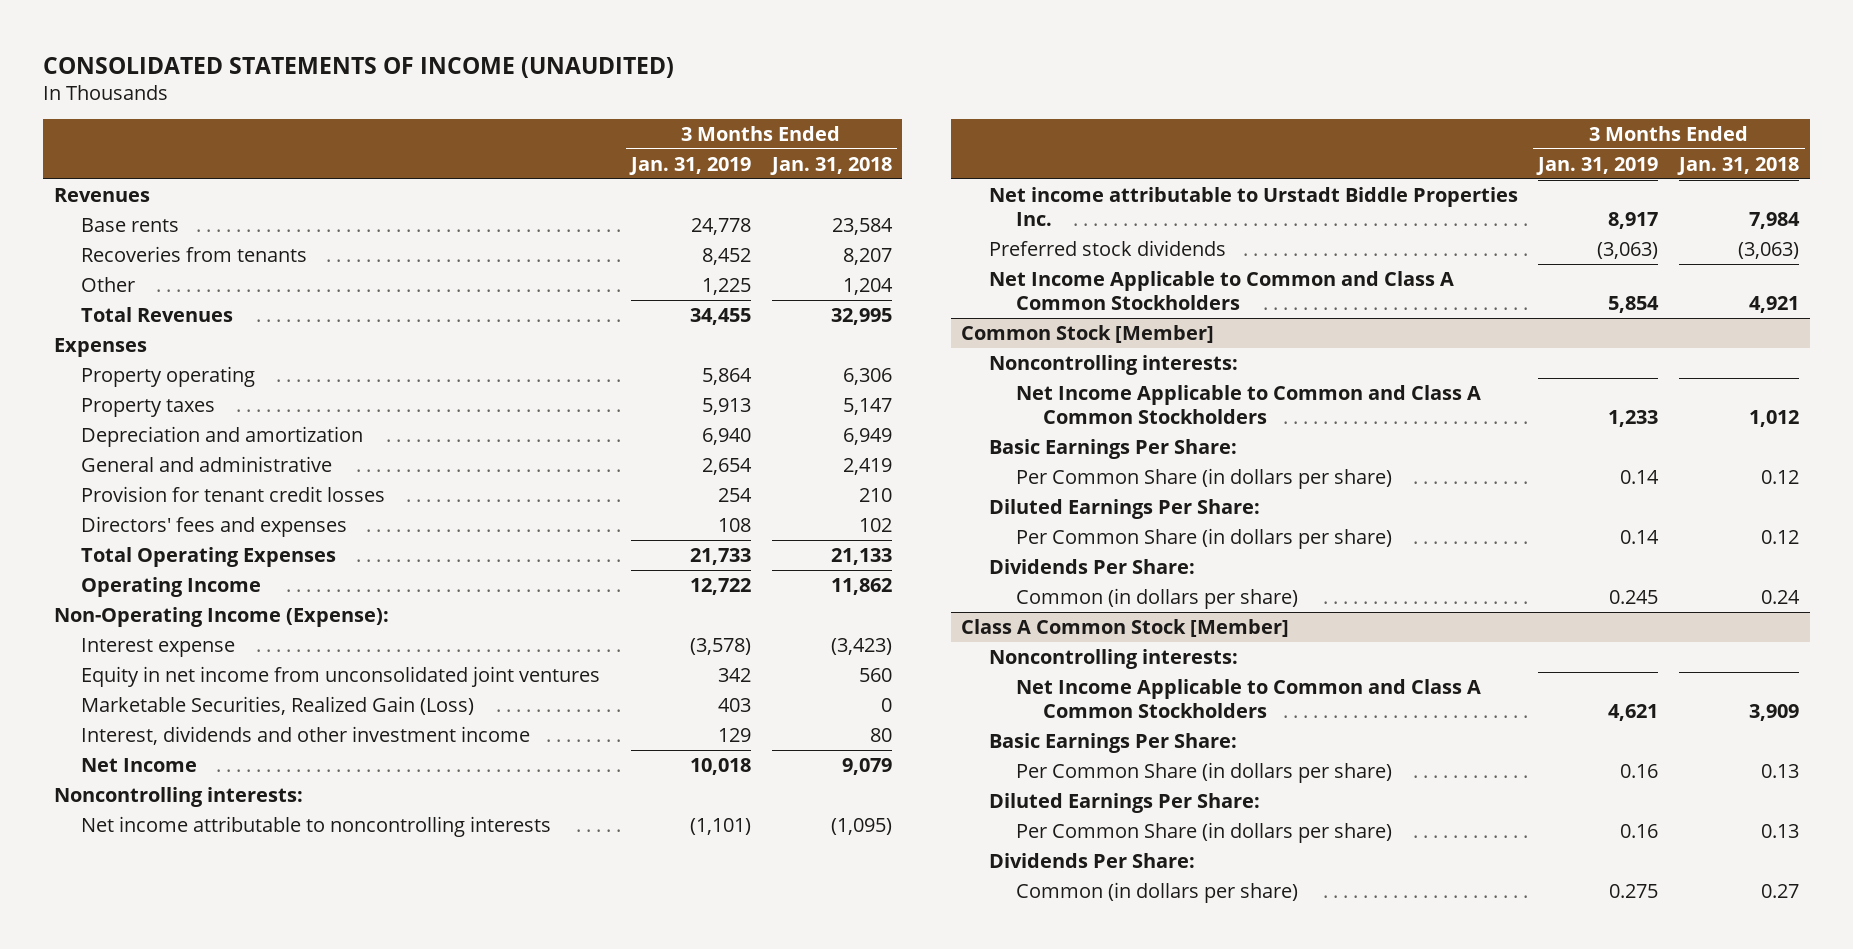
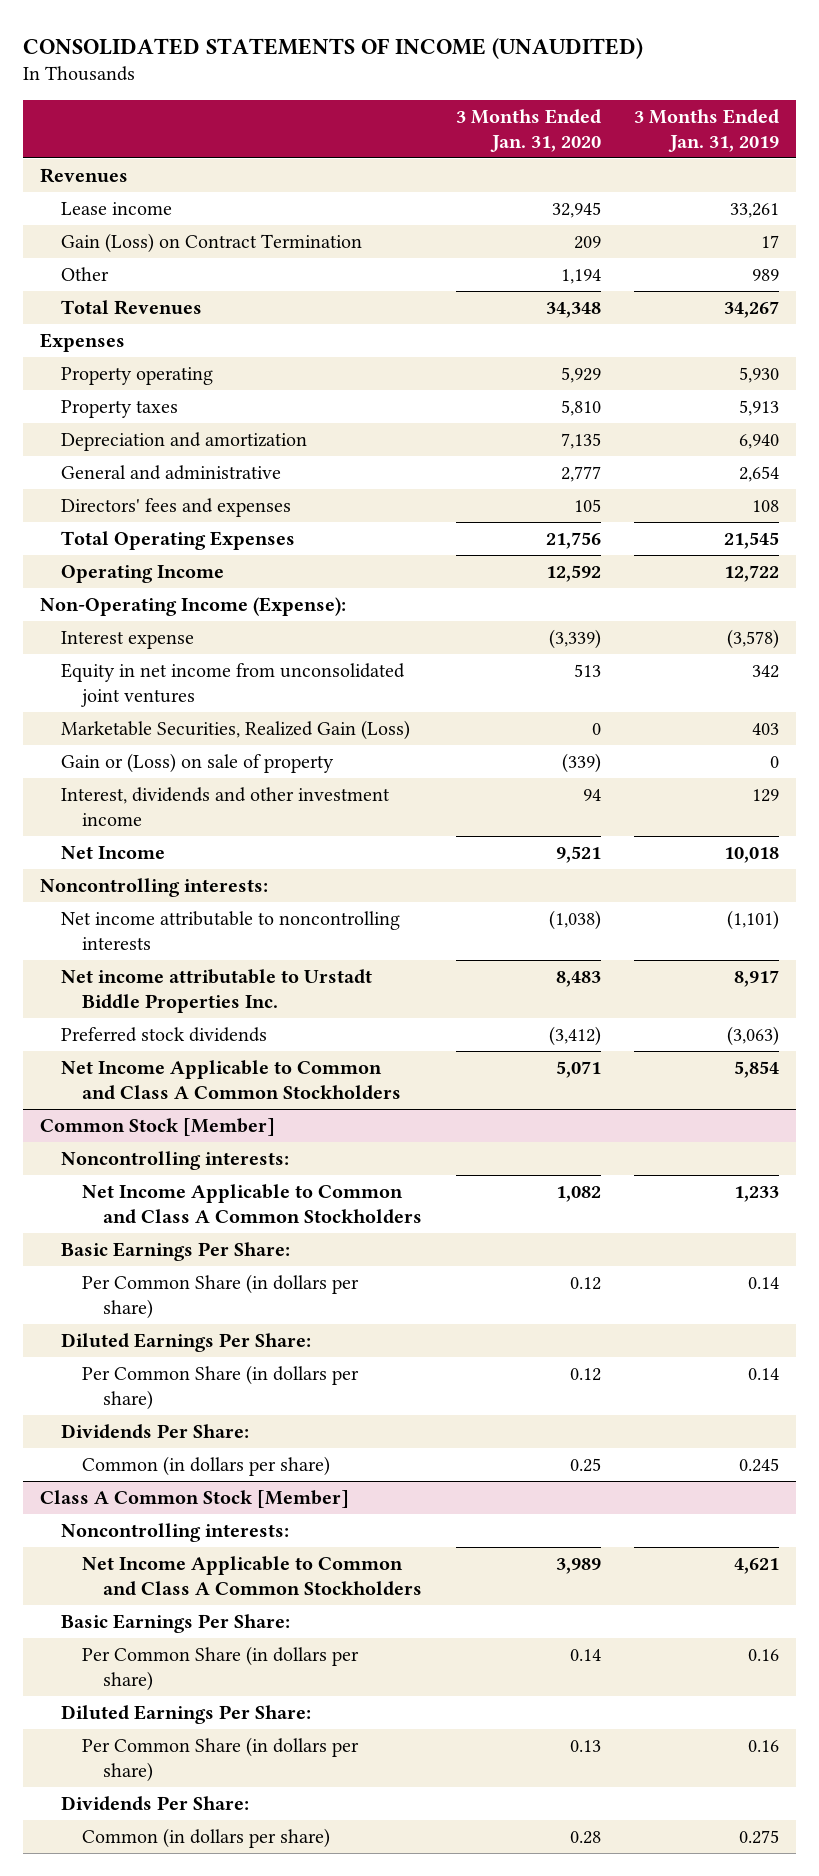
[769,156,892,175] Jan. 31, 2018 -> none
none -> [455,108,601,152] 3 Months Ended Jan. 31, 2020
[81,217,180,232] Base rents -> none
[81,245,308,262] Recoveries from tenants -> none
none -> [60,201,172,215] Lease income
none -> [60,232,362,253] Gain (Loss) on Contract Termination
[702,277,752,295] 1,225 -> [752,268,780,281] 989
[690,307,752,325] 34,455 -> [724,300,780,318] 34,267
[702,367,753,385] 5,864 -> [739,366,780,383] 5,930
[81,485,386,502] Provision for tenant credit losses -> none
[690,547,752,565] 21,733 -> [724,531,780,549] 21,545
none -> [60,752,334,773] Gain or (Loss) on sale of property

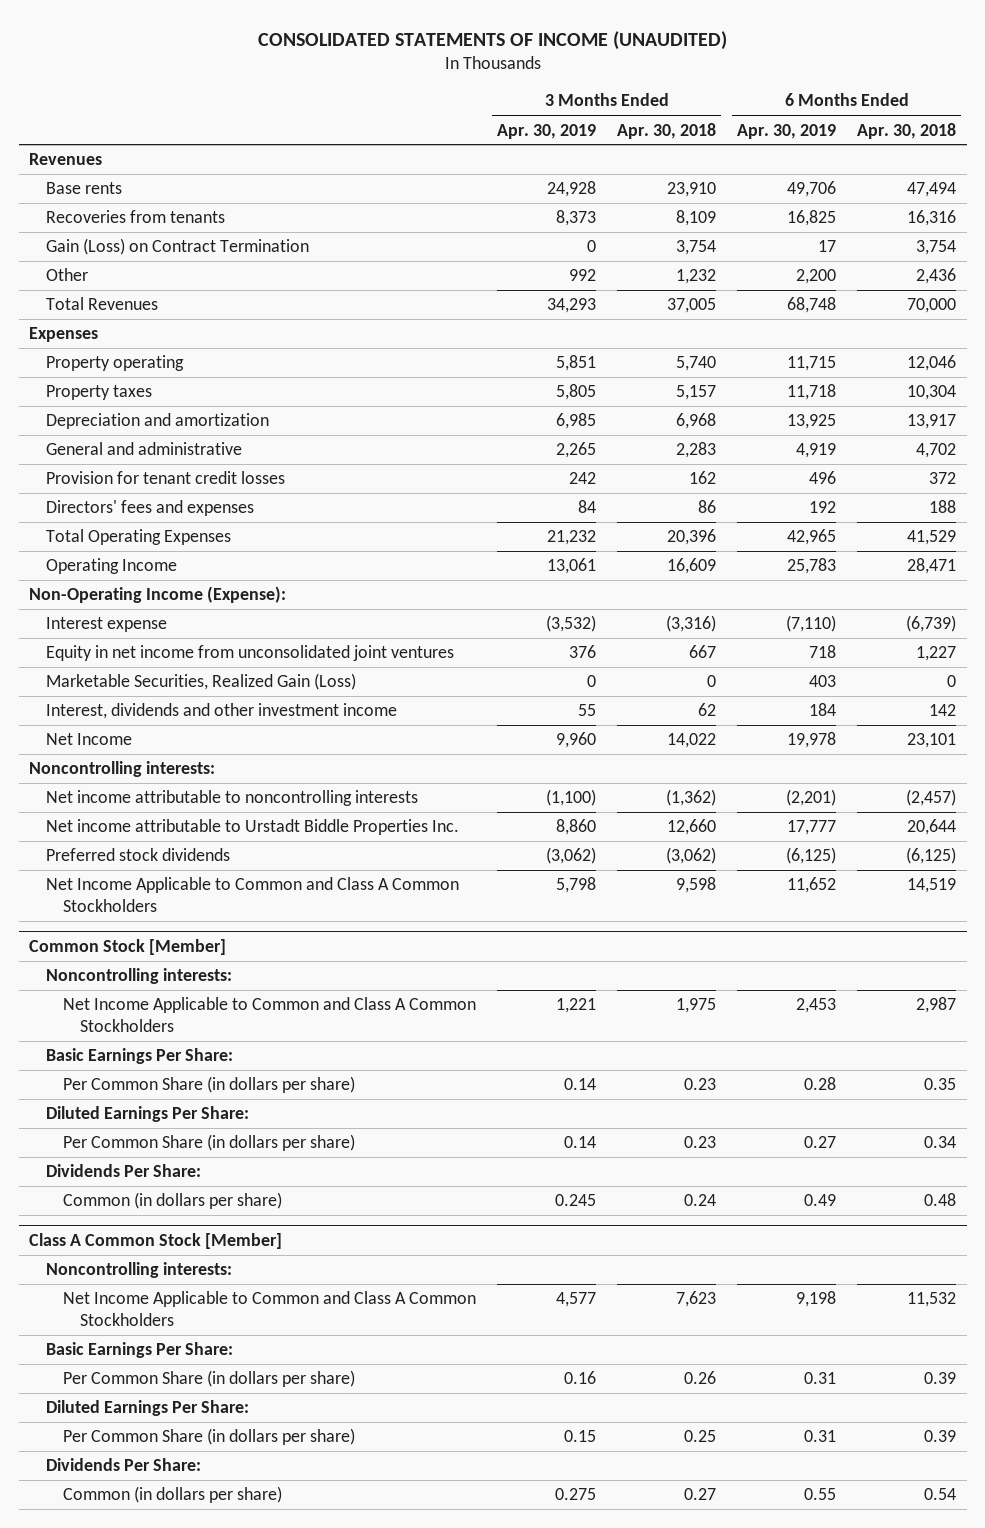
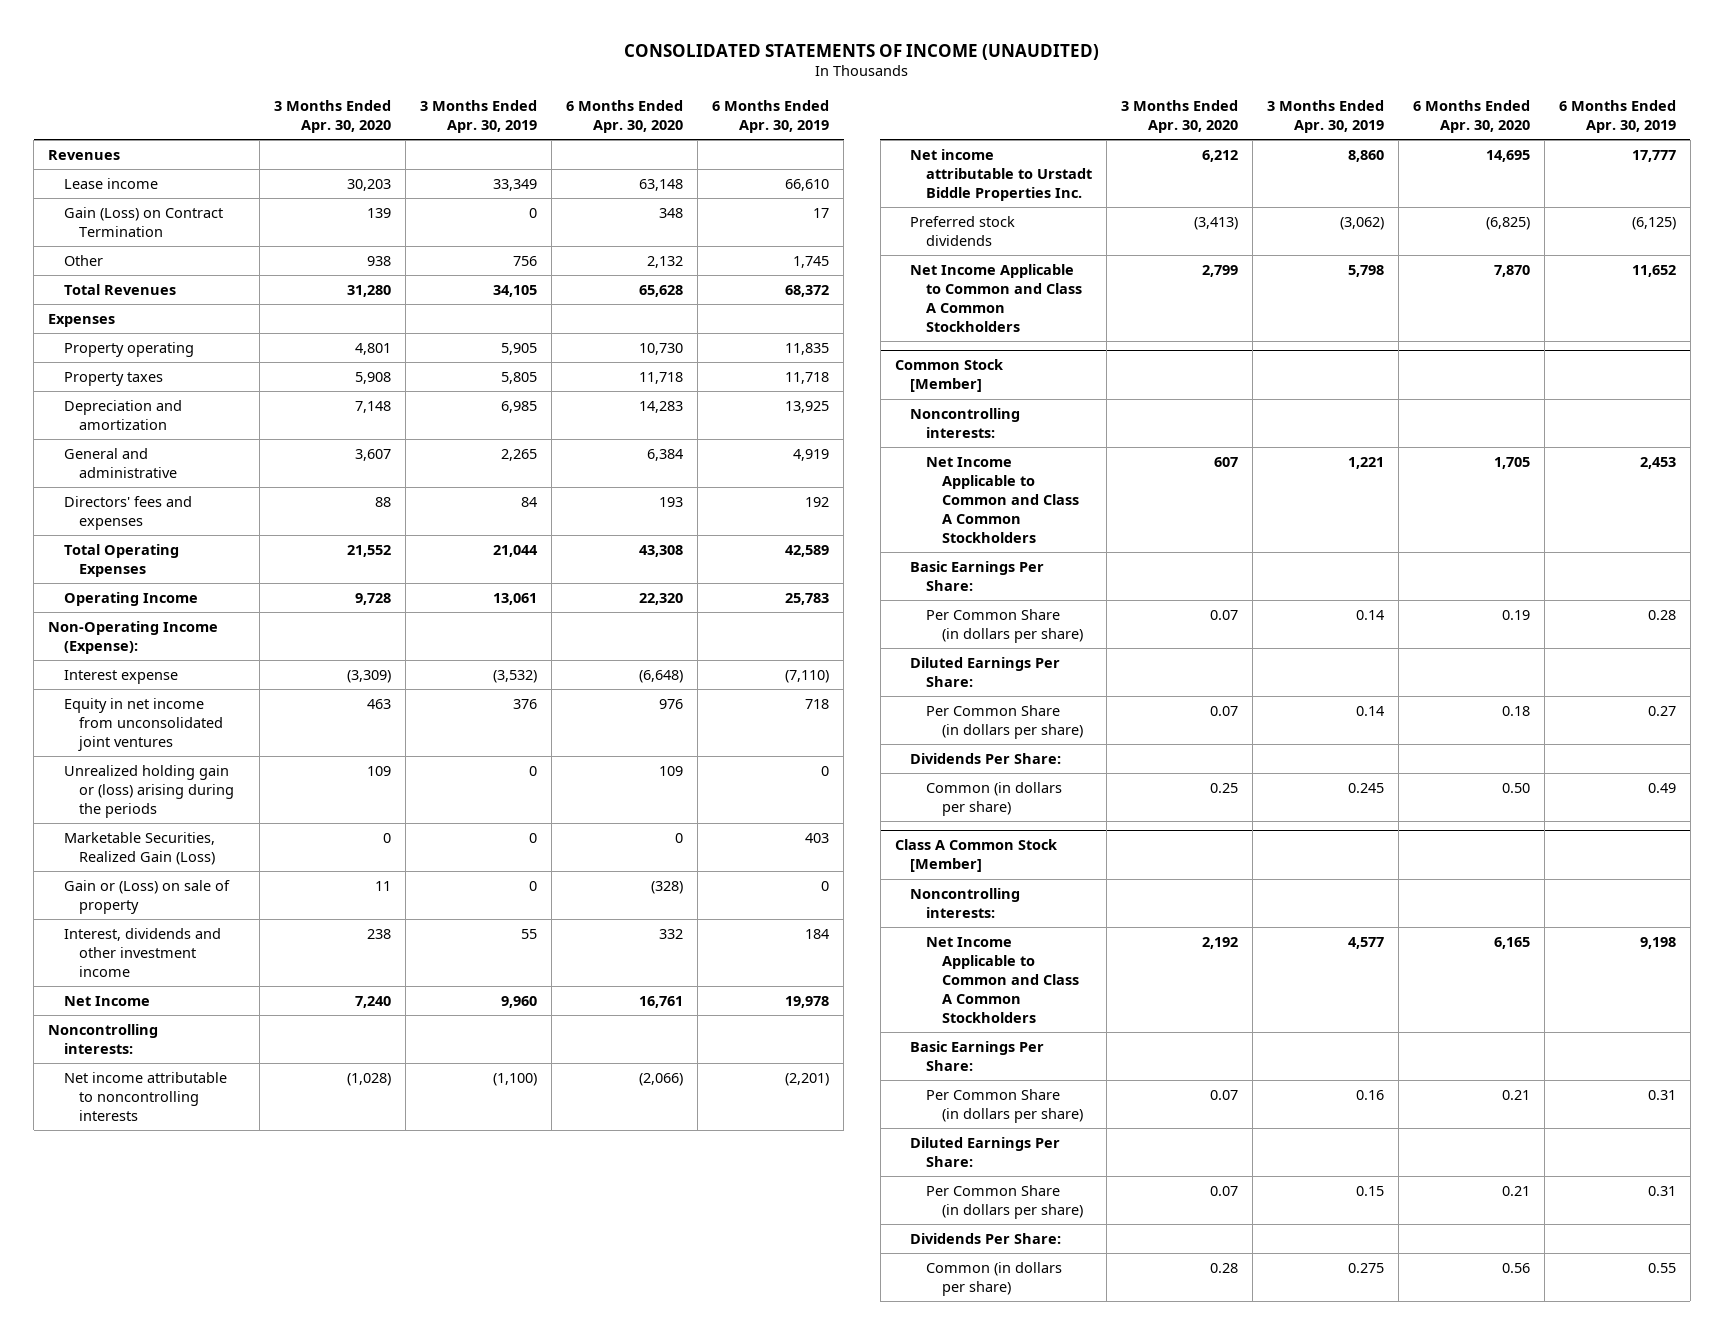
[617,122,717,139] Apr. 30, 2018 -> none
[857,122,957,139] Apr. 30, 2018 -> none
none -> [274,99,392,133] 3 Months Ended Apr. 30, 2020
none -> [566,99,684,133] 6 Months Ended Apr. 30, 2020
[46,182,123,195] Base rents -> none
[46,210,226,224] Recoveries from tenants -> none
none -> [63,177,158,189] Lease income
[569,269,597,282] 992 -> [513,255,538,266] 756
[796,269,837,285] 2,200 -> [793,255,830,268] 1,745
[547,298,597,314] 34,293 -> [493,284,538,297] 34,105
[787,297,837,314] 68,748 -> [785,284,830,297] 68,372
[556,355,597,372] 5,851 -> [501,342,538,355] 5,905
[787,356,837,372] 11,715 -> [785,342,830,355] 11,835
[46,471,286,485] Provision for tenant credit losses -> none
[547,530,597,546] 21,232 -> [493,544,539,557] 21,044
[787,529,837,546] 42,965 -> [785,544,830,557] 42,589
none -> [63,764,235,818] Unrealized holding gain or (loss) arising during the periods
none -> [63,879,230,914] Gain or (Loss) on sale of property

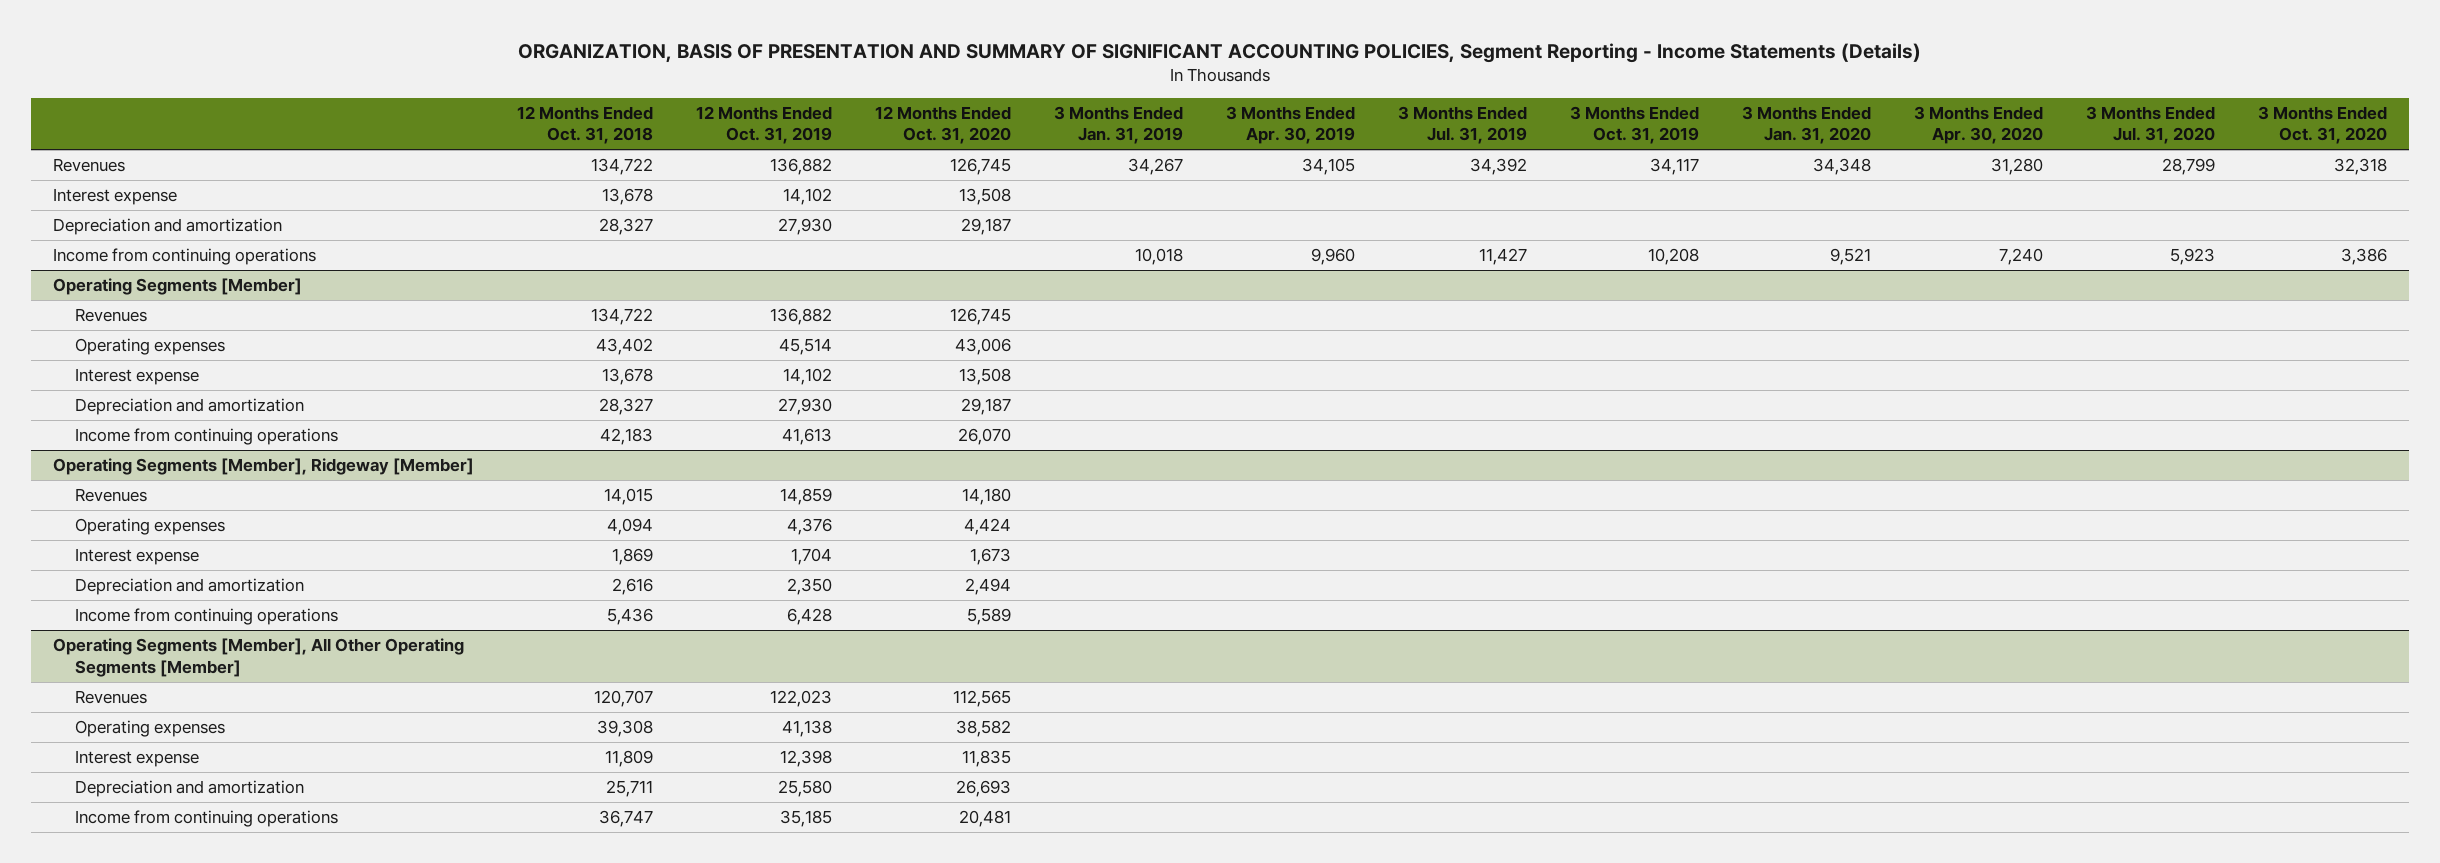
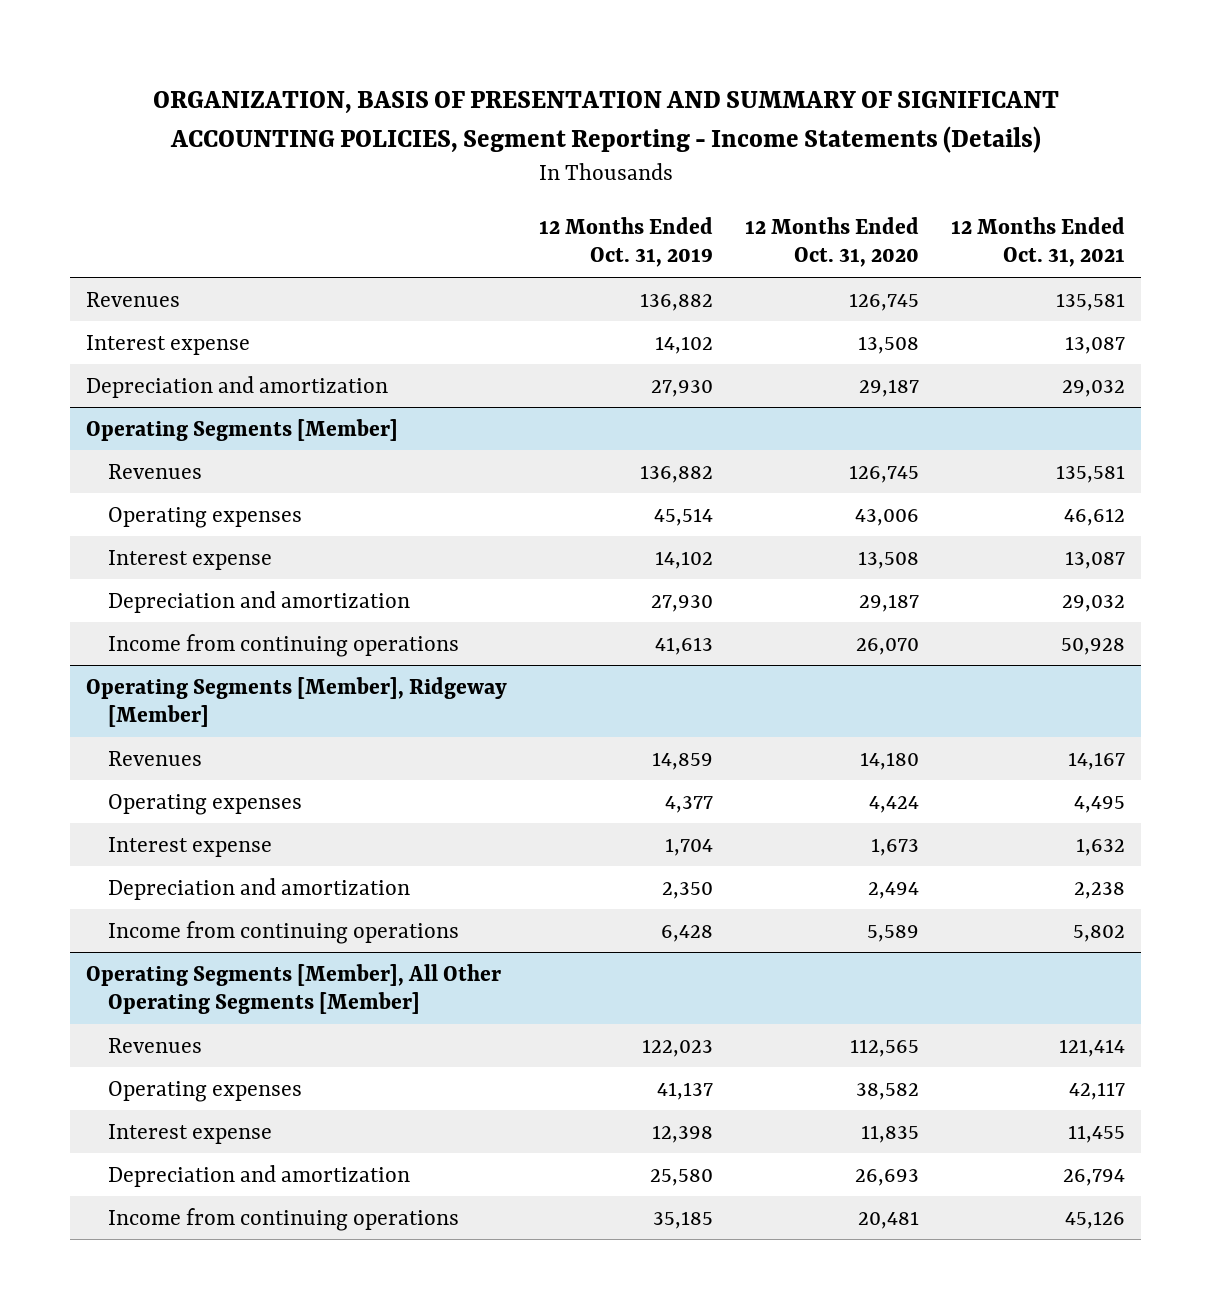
[516,105,653,145] 12 Months Ended Oct. 31, 2018 -> none
[1054,105,1184,145] 3 Months Ended Jan. 31, 2019 -> none
[1226,105,1356,145] 3 Months Ended Apr. 30, 2019 -> none
[1398,105,1528,145] 3 Months Ended Jul. 31, 2019 -> none
[1570,105,1700,145] 3 Months Ended Oct. 31, 2019 -> none
[1742,105,1872,145] 3 Months Ended Jan. 31, 2020 -> none
[1914,105,2044,145] 3 Months Ended Apr. 30, 2020 -> none
[2086,105,2216,145] 3 Months Ended Jul. 31, 2020 -> none
[2258,105,2388,145] 3 Months Ended Oct. 31, 2020 -> none
none -> [951,216,1126,268] 12 Months Ended Oct. 31, 2021
[52,247,316,265] Income from continuing operations -> none
[787,517,833,535] 4,376 -> [665,795,714,813] 4,377
[782,719,833,737] 41,138 -> [657,1081,714,1100] 41,137

